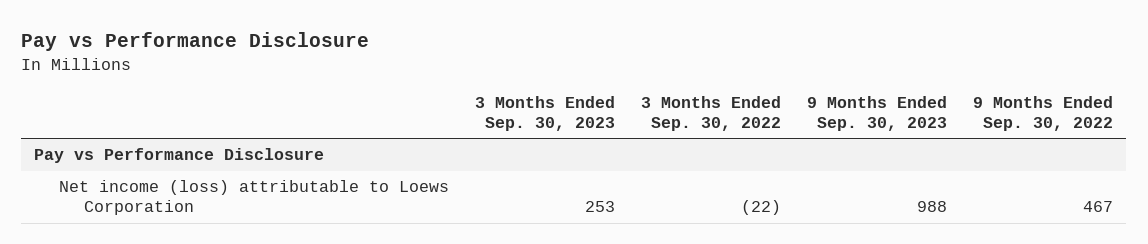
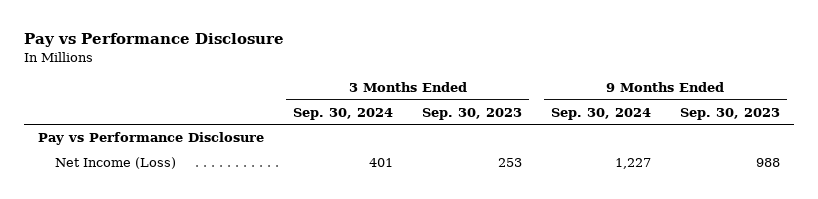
[641,96,782,131] 3 Months Ended Sep. 30, 2022 -> none
[973,96,1114,131] 9 Months Ended Sep. 30, 2022 -> none
none -> [293,107,394,120] Sep. 30, 2024
none -> [551,107,652,120] Sep. 30, 2024
[59,180,450,216] Net income (loss) attributable to Loews Corporation -> [55,157,177,170] Net Income (Loss)

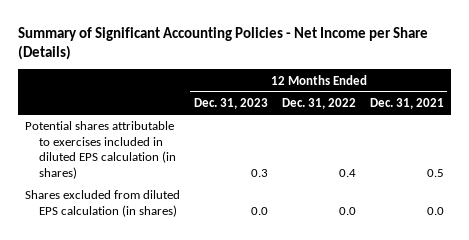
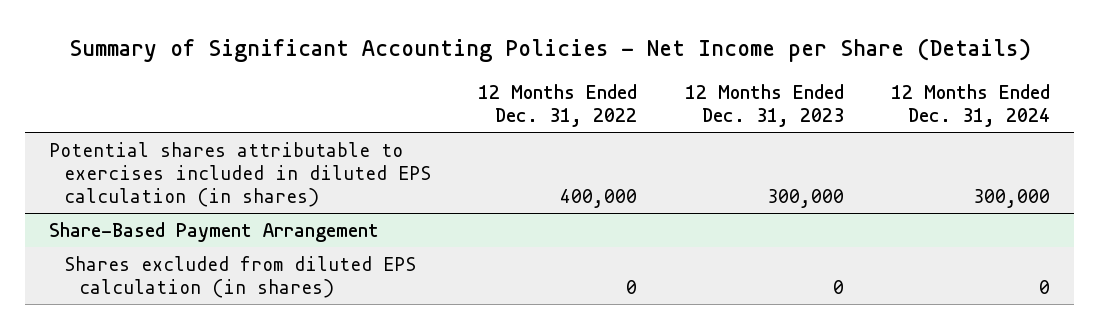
[369,97,444,109] Dec. 31, 2021 -> none
none -> [891,83,1051,128] 12 Months Ended Dec. 31, 2024
[250,168,268,177] 0.3 -> [766,188,844,208] 300,000
[338,168,356,177] 0.4 -> [560,188,638,208] 400,000
none -> [48,221,379,242] Share-Based Payment Arrangement
[250,206,268,215] 0.0 -> [832,279,844,294] 0
[338,206,356,215] 0.0 -> [626,279,638,294] 0

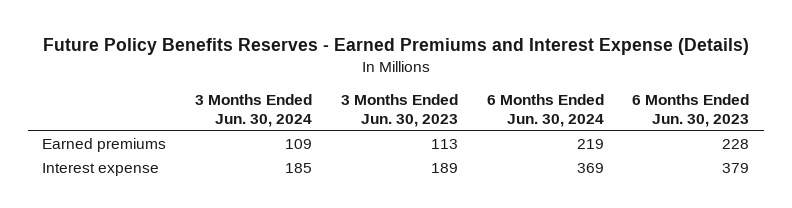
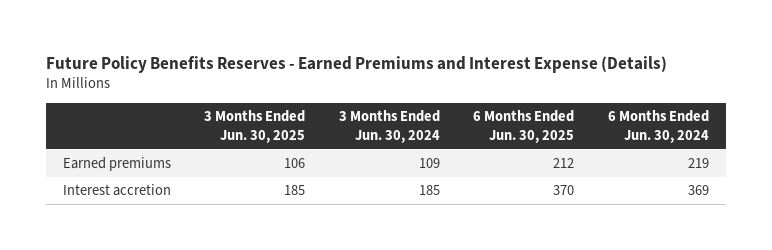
[340,93,458,128] 3 Months Ended Jun. 30, 2023 -> none
[632,93,750,128] 6 Months Ended Jun. 30, 2023 -> none
none -> [204,110,306,144] 3 Months Ended Jun. 30, 2025
none -> [473,110,575,144] 6 Months Ended Jun. 30, 2025
[42,163,160,177] Interest expense -> [62,184,171,197] Interest accretion

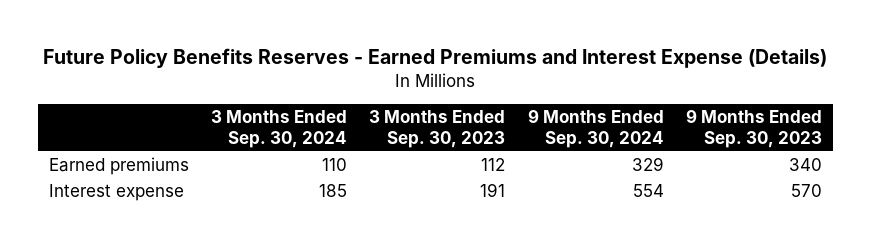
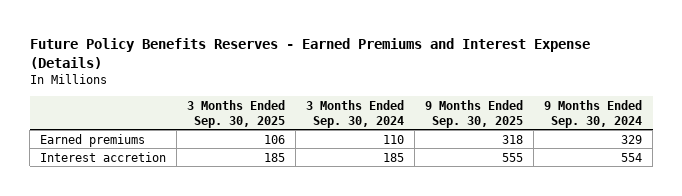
[369,109,506,148] 3 Months Ended Sep. 30, 2023 -> none
[686,108,823,148] 9 Months Ended Sep. 30, 2023 -> none
none -> [187,100,286,128] 3 Months Ended Sep. 30, 2025
none -> [425,100,524,128] 9 Months Ended Sep. 30, 2025
[48,184,184,202] Interest expense -> [40,151,167,162] Interest accretion

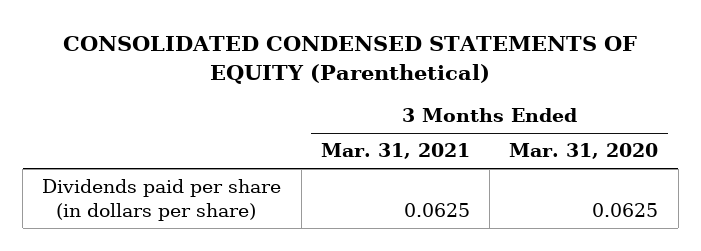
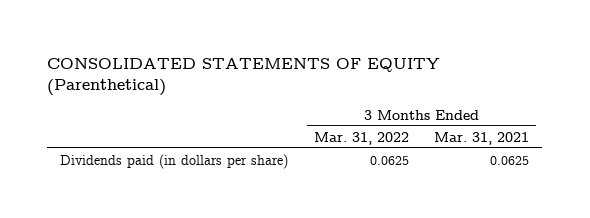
[63,36,638,84] CONSOLIDATED CONDENSED STATEMENTS OF EQUITY (Parenthetical) -> [47,57,441,97] CONSOLIDATED STATEMENTS OF EQUITY (Parenthetical)
[509,143,659,160] Mar. 31, 2020 -> none
none -> [313,131,409,145] Mar. 31, 2022
[42,179,282,221] Dividends paid per share (in dollars per share) -> [60,153,289,169] Dividends paid (in dollars per share)

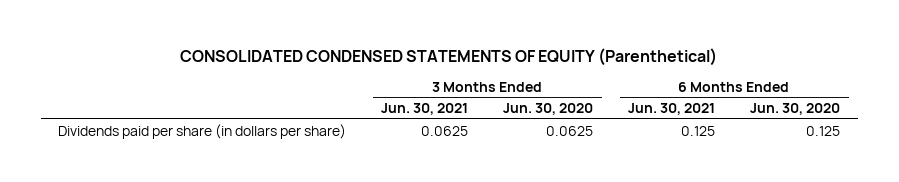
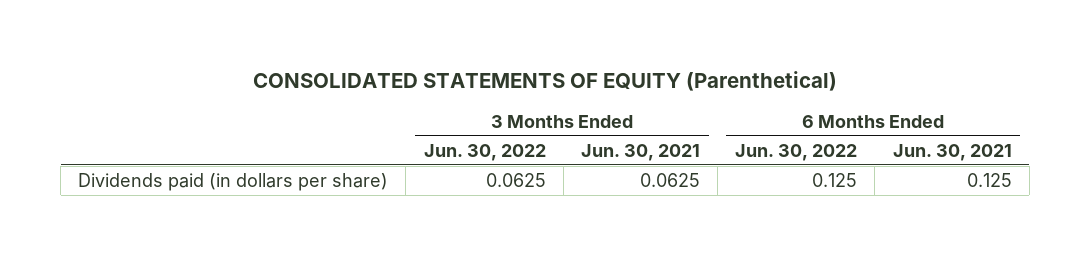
[180,48,718,67] CONSOLIDATED CONDENSED STATEMENTS OF EQUITY (Parenthetical) -> [252,71,837,92] CONSOLIDATED STATEMENTS OF EQUITY (Parenthetical)
[503,103,594,116] Jun. 30, 2020 -> none
[750,103,841,116] Jun. 30, 2020 -> none
none -> [423,143,546,161] Jun. 30, 2022
none -> [735,143,858,161] Jun. 30, 2022
[58,123,347,139] Dividends paid per share (in dollars per share) -> [78,173,389,192] Dividends paid (in dollars per share)

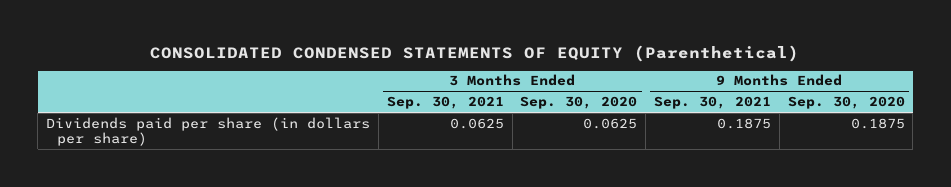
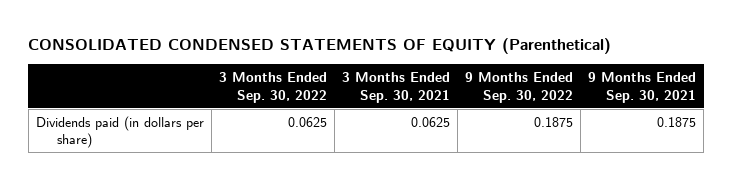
[520,96,638,110] Sep. 30, 2020 -> none
[787,96,905,110] Sep. 30, 2020 -> none
none -> [219,71,328,103] 3 Months Ended Sep. 30, 2022
none -> [465,71,574,103] 9 Months Ended Sep. 30, 2022
[46,116,371,146] Dividends paid per share (in dollars per share) -> [35,115,204,149] Dividends paid (in dollars per share)

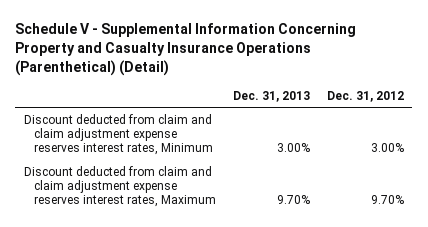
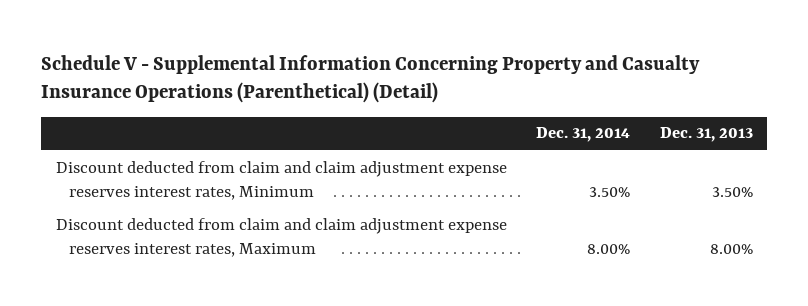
[326,90,404,102] Dec. 31, 2012 -> none
none -> [536,127,631,143] Dec. 31, 2014
[276,143,310,153] 3.00% -> [711,186,753,197] 3.50%
[276,195,310,205] 9.70% -> [709,243,753,254] 8.00%

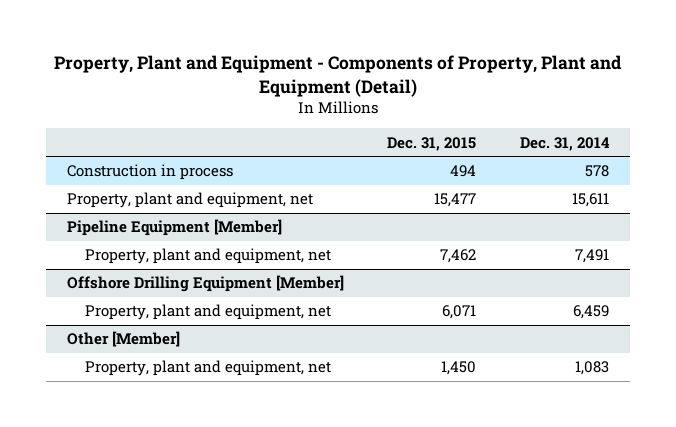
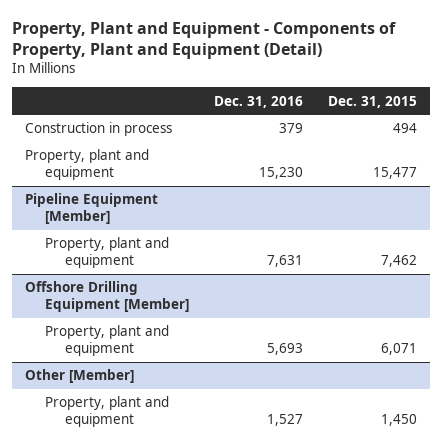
[519,136,610,151] Dec. 31, 2014 -> none
none -> [213,95,303,108] Dec. 31, 2016
[67,192,314,209] Property, plant and equipment, net -> [24,149,149,181] Property, plant and equipment
[84,248,331,265] Property, plant and equipment, net -> [44,237,169,269] Property, plant and equipment
[84,304,331,321] Property, plant and equipment, net -> [44,325,169,357] Property, plant and equipment
[84,360,331,377] Property, plant and equipment, net -> [44,396,169,428] Property, plant and equipment

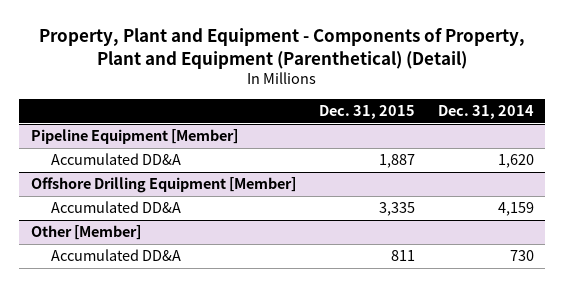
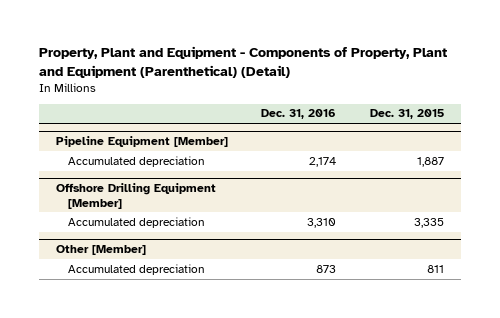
[437,105,534,120] Dec. 31, 2014 -> none
none -> [261,109,337,120] Dec. 31, 2016
[51,153,182,166] Accumulated DD&A -> [67,155,205,167] Accumulated depreciation
[51,201,182,214] Accumulated DD&A -> [67,216,205,228] Accumulated depreciation
[51,249,182,262] Accumulated DD&A -> [67,263,205,275] Accumulated depreciation

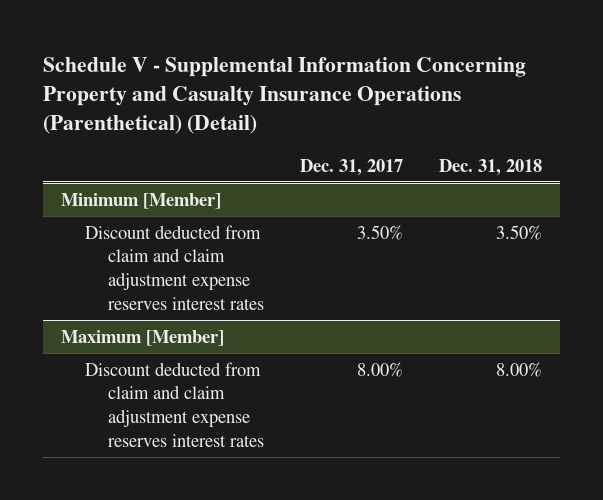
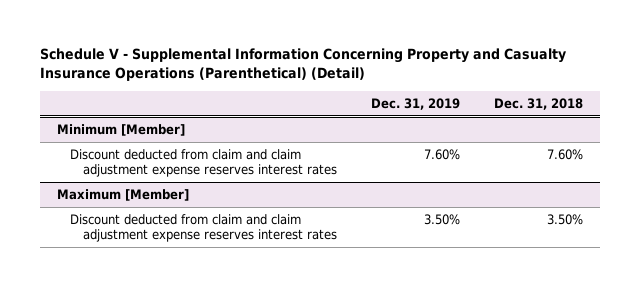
[300,158,404,176] Dec. 31, 2017 -> none
none -> [371,97,461,110] Dec. 31, 2019
[495,224,542,240] 3.50% -> [547,148,584,160] 7.60%
[495,361,542,377] 8.00% -> [547,213,584,225] 3.50%

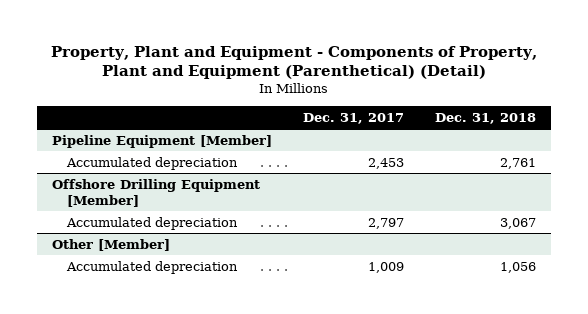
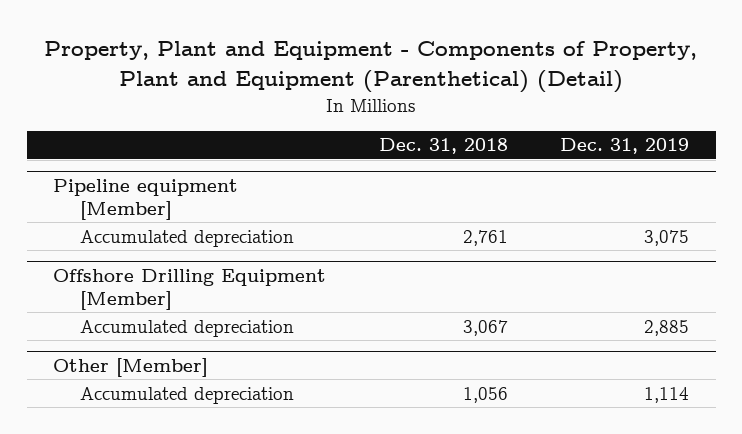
[303,112,405,124] Dec. 31, 2017 -> none
none -> [560,138,690,155] Dec. 31, 2019
[52,134,273,148] Pipeline Equipment [Member] -> [52,178,238,220] Pipeline equipment [Member]

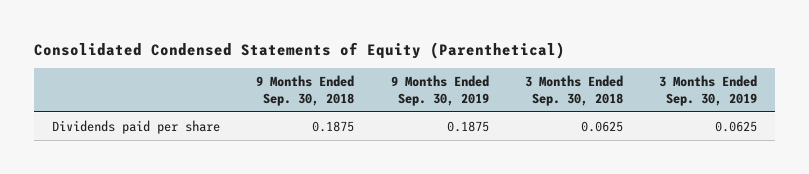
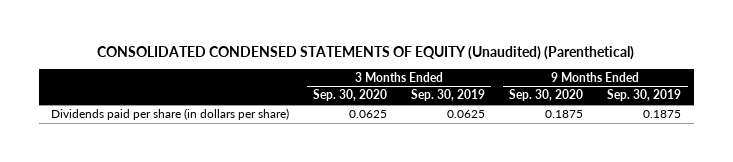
[34,41,566,59] Consolidated Condensed Statements of Equity (Parenthetical) -> [97,46,635,61] CONSOLIDATED CONDENSED STATEMENTS OF EQUITY (Unaudited) (Parenthetical)
[256,75,355,106] 9 Months Ended Sep. 30, 2018 -> none
[524,75,623,106] 3 Months Ended Sep. 30, 2018 -> none
none -> [313,89,388,102] Sep. 30, 2020
none -> [509,89,584,102] Sep. 30, 2020
[52,120,221,135] Dividends paid per share -> [51,107,290,120] Dividends paid per share (in dollars per share)

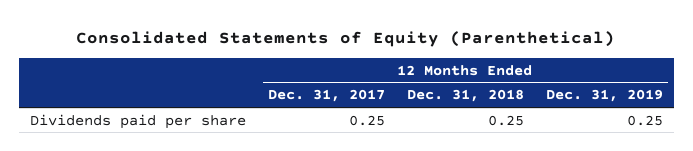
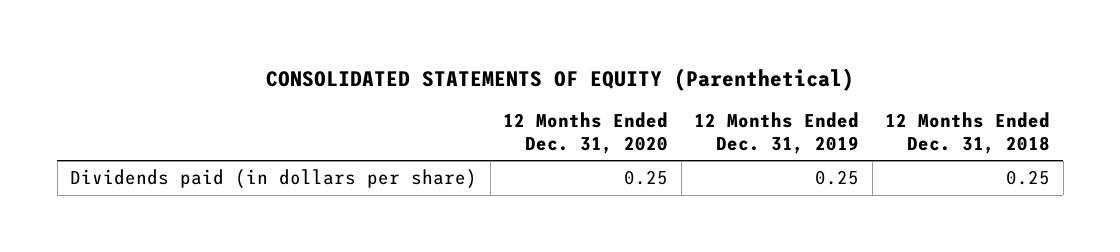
[76,30,616,47] Consolidated Statements of Equity (Parenthetical) -> [266,67,855,91] CONSOLIDATED STATEMENTS OF EQUITY (Parenthetical)
[268,89,386,103] Dec. 31, 2017 -> none
none -> [503,112,669,154] 12 Months Ended Dec. 31, 2020
[30,113,247,129] Dividends paid per share -> [70,169,478,190] Dividends paid (in dollars per share)

